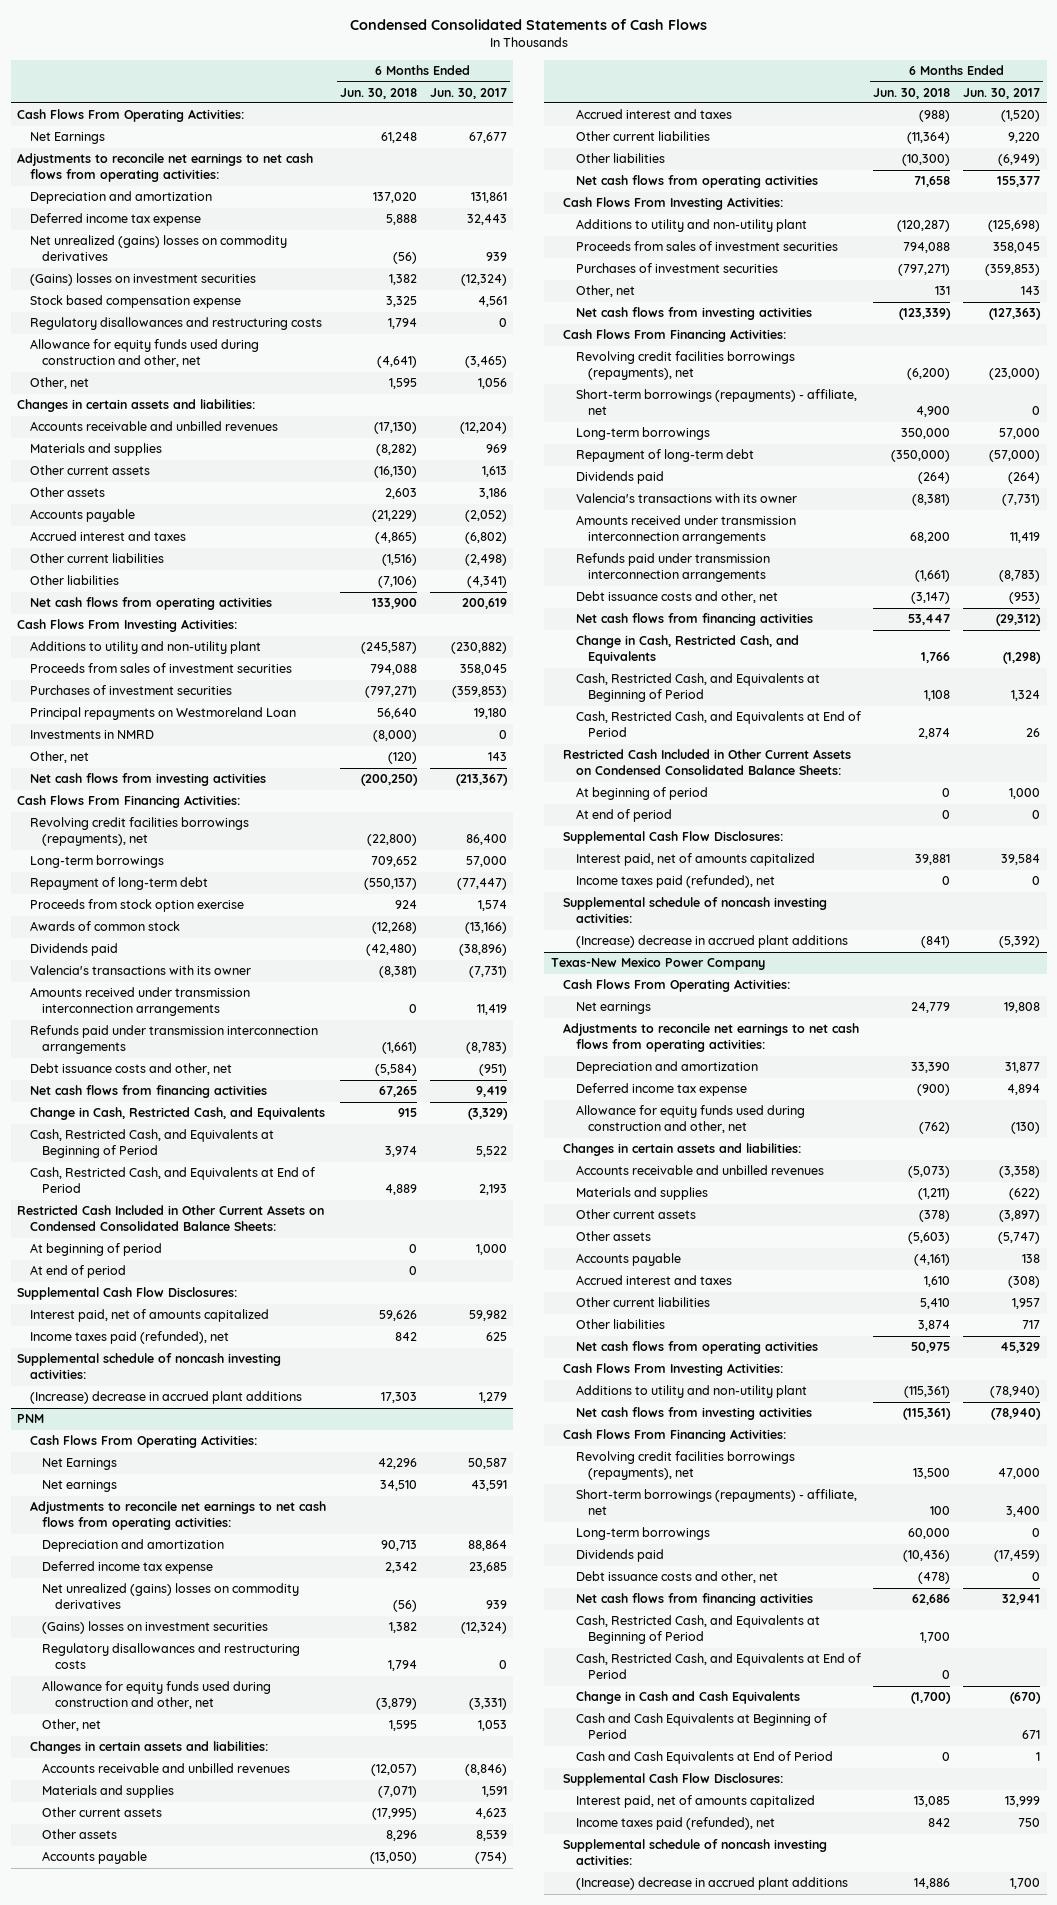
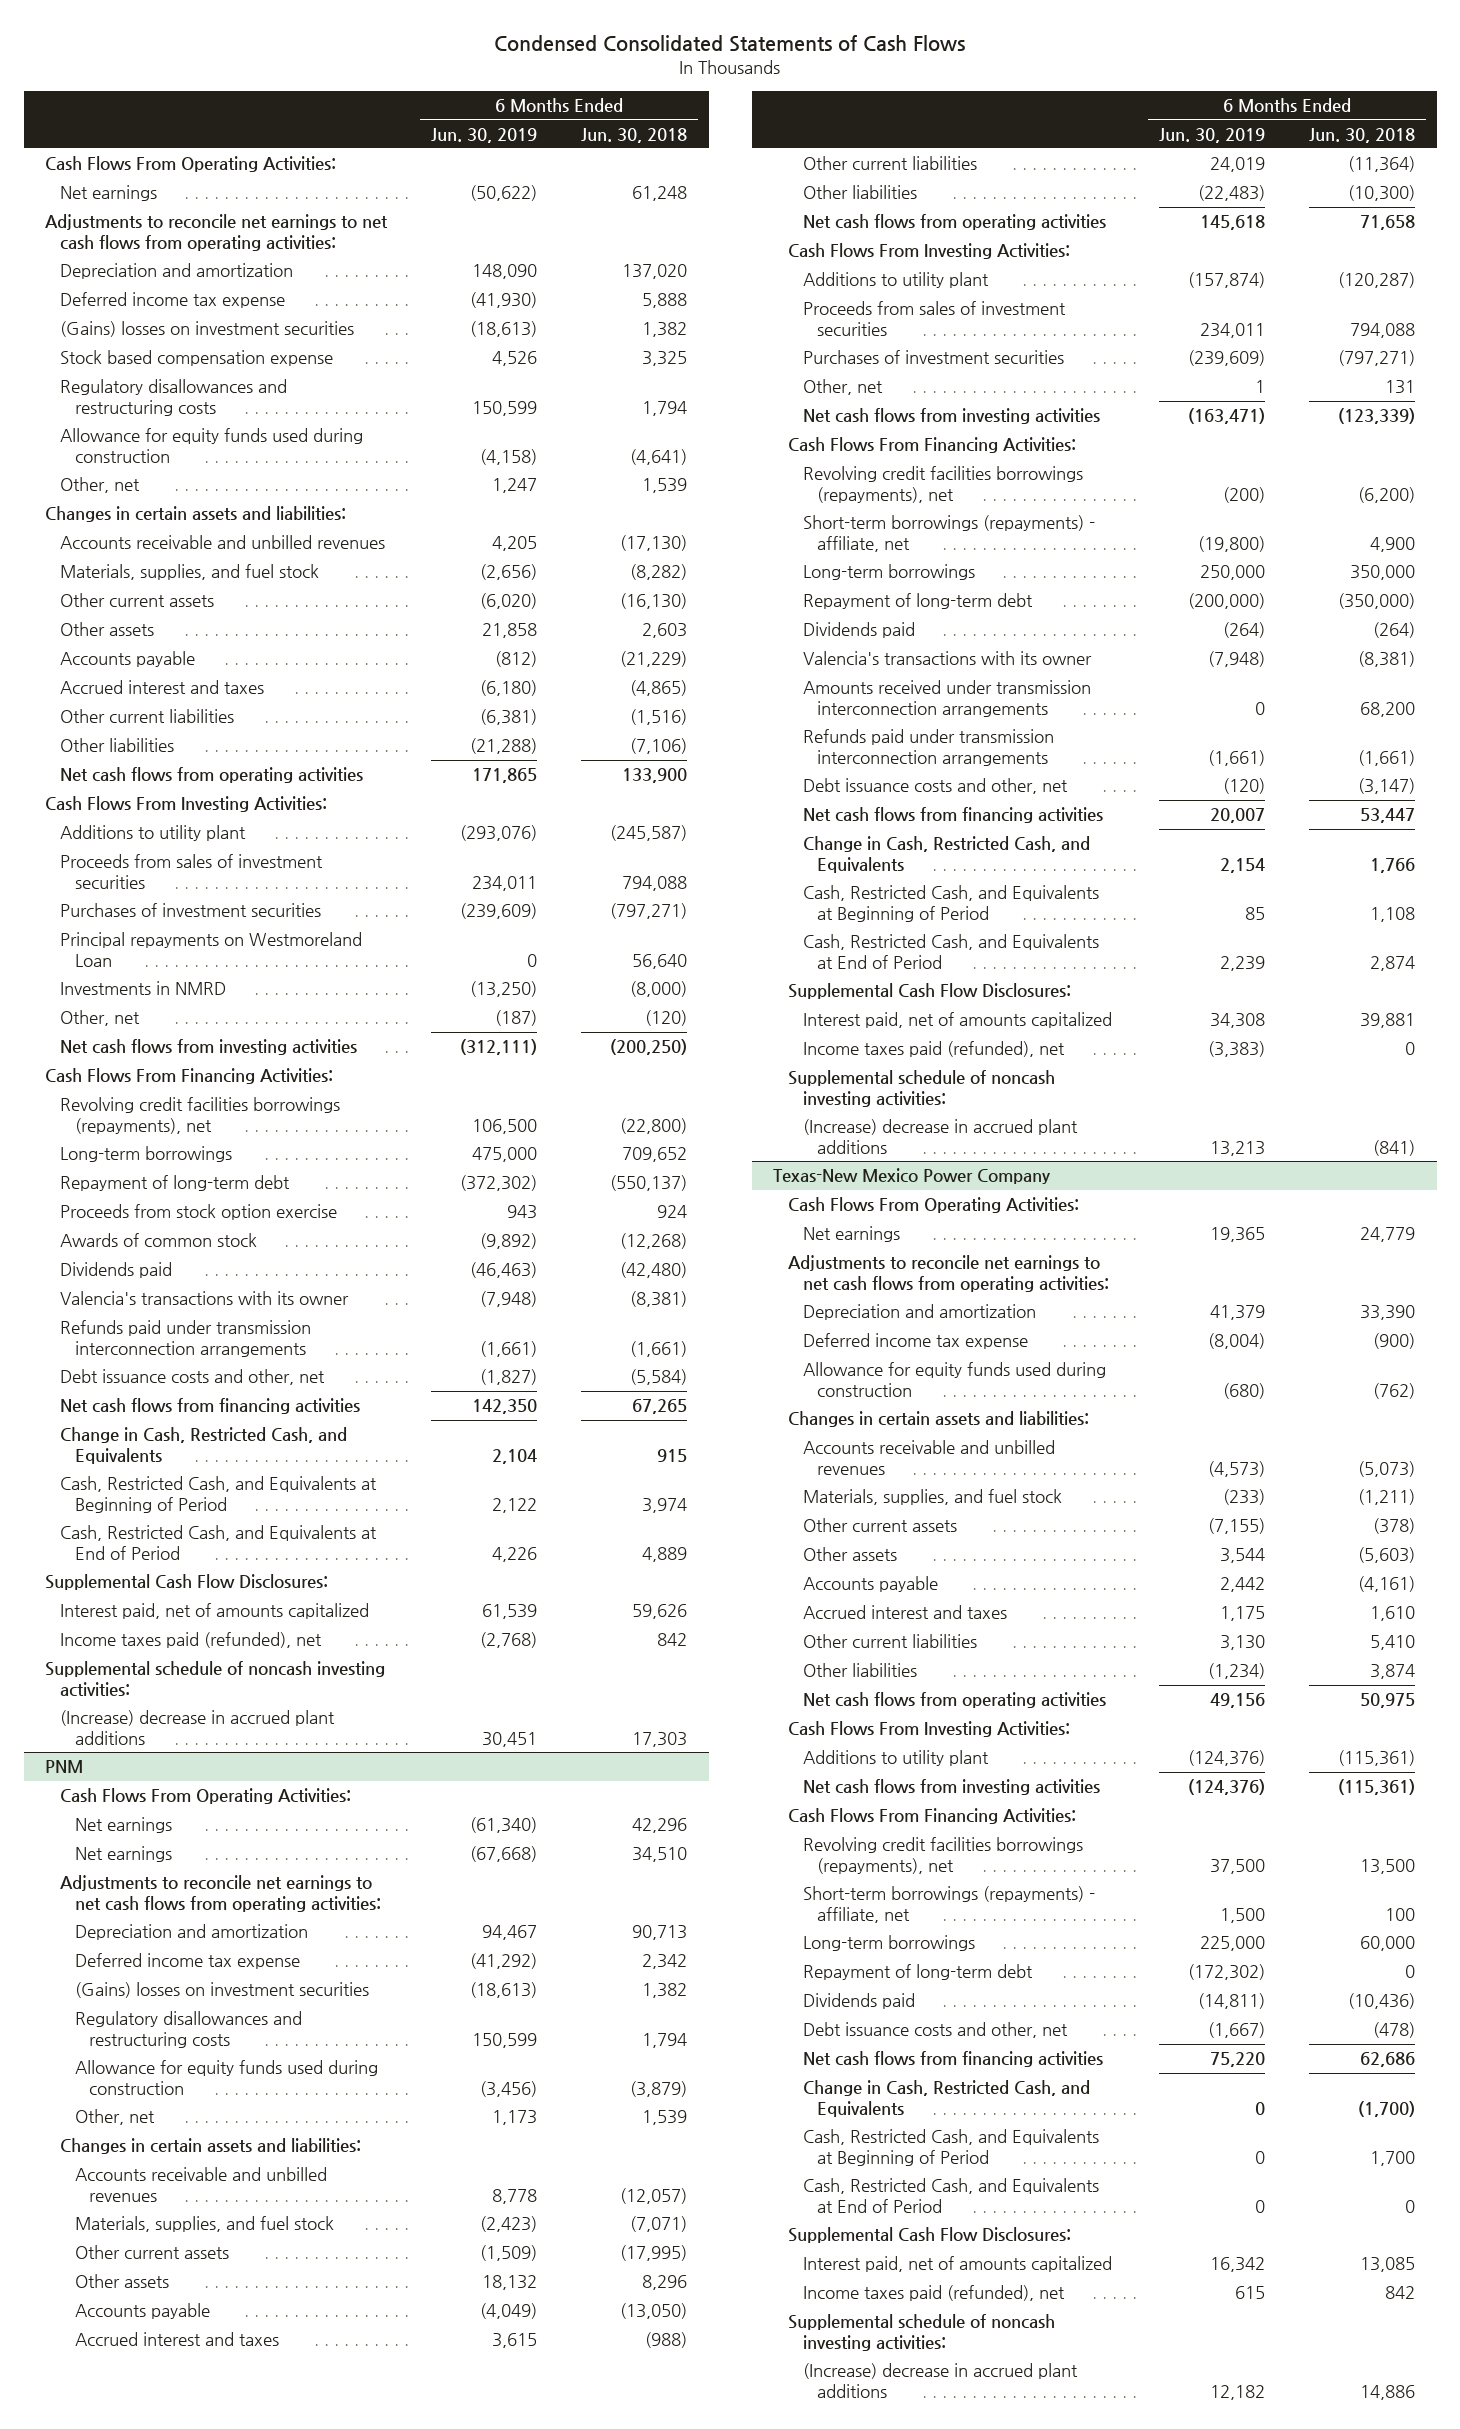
[429,87,507,99] Jun. 30, 2017 -> none
none -> [431,127,538,143] Jun. 30, 2019
[29,132,105,145] Net Earnings -> [60,185,158,202] Net earnings
[29,235,287,262] Net unrealized (gains) losses on commodity derivatives -> none
[29,339,259,368] Allowance for equity funds used during construction and other, net -> [60,428,364,464] Allowance for equity funds used during construction
[388,378,417,390] 1,595 -> [641,478,687,494] 1,539
[29,443,162,457] Materials and supplies -> [60,564,320,581] Materials, supplies, and fuel stock
[29,641,261,655] Additions to utility and non-utility plant -> [60,825,247,842] Additions to utility plant
[29,987,250,1017] Amounts received under transmission interconnection arrangements -> none
[17,1205,325,1232] Restricted Cash Included in Other Current Assets on Condensed Consolidated Balance Sheets: -> none
[29,1243,162,1257] At beginning of period -> none
[29,1265,126,1279] At end of period -> none
[42,1458,118,1471] Net Earnings -> [74,1817,172,1834] Net earnings
[42,1583,300,1610] Net unrealized (gains) losses on commodity derivatives -> none
[42,1681,272,1710] Allowance for equity funds used during construction and other, net -> [74,2060,378,2096] Allowance for equity funds used during construction
[388,1720,417,1732] 1,595 -> [641,2110,687,2126] 1,539
[42,1785,175,1799] Materials and supplies -> [74,2216,334,2233] Materials, supplies, and fuel stock
[575,219,807,233] Additions to utility and non-utility plant -> [802,272,989,289] Additions to utility plant
[563,749,852,776] Restricted Cash Included in Other Current Assets on Condensed Consolidated Balance Sheets: -> none
[575,787,708,801] At beginning of period -> none
[575,809,672,823] At end of period -> none
[575,1105,805,1134] Allowance for equity funds used during construction and other, net -> [802,1362,1106,1398] Allowance for equity funds used during construction
[575,1187,708,1201] Materials and supplies -> [802,1489,1062,1506] Materials, supplies, and fuel stock
[575,1385,807,1399] Additions to utility and non-utility plant -> [802,1750,989,1767] Additions to utility plant
none -> [802,1964,1033,1981] Repayment of long-term debt
none -> [802,2080,1090,2118] Change in Cash, Restricted Cash, and Equivalents
[575,1691,800,1705] Change in Cash and Cash Equivalents -> none
[575,1713,827,1740] Cash and Cash Equivalents at Beginning of Period -> none
[575,1751,833,1765] Cash and Cash Equivalents at End of Period -> none

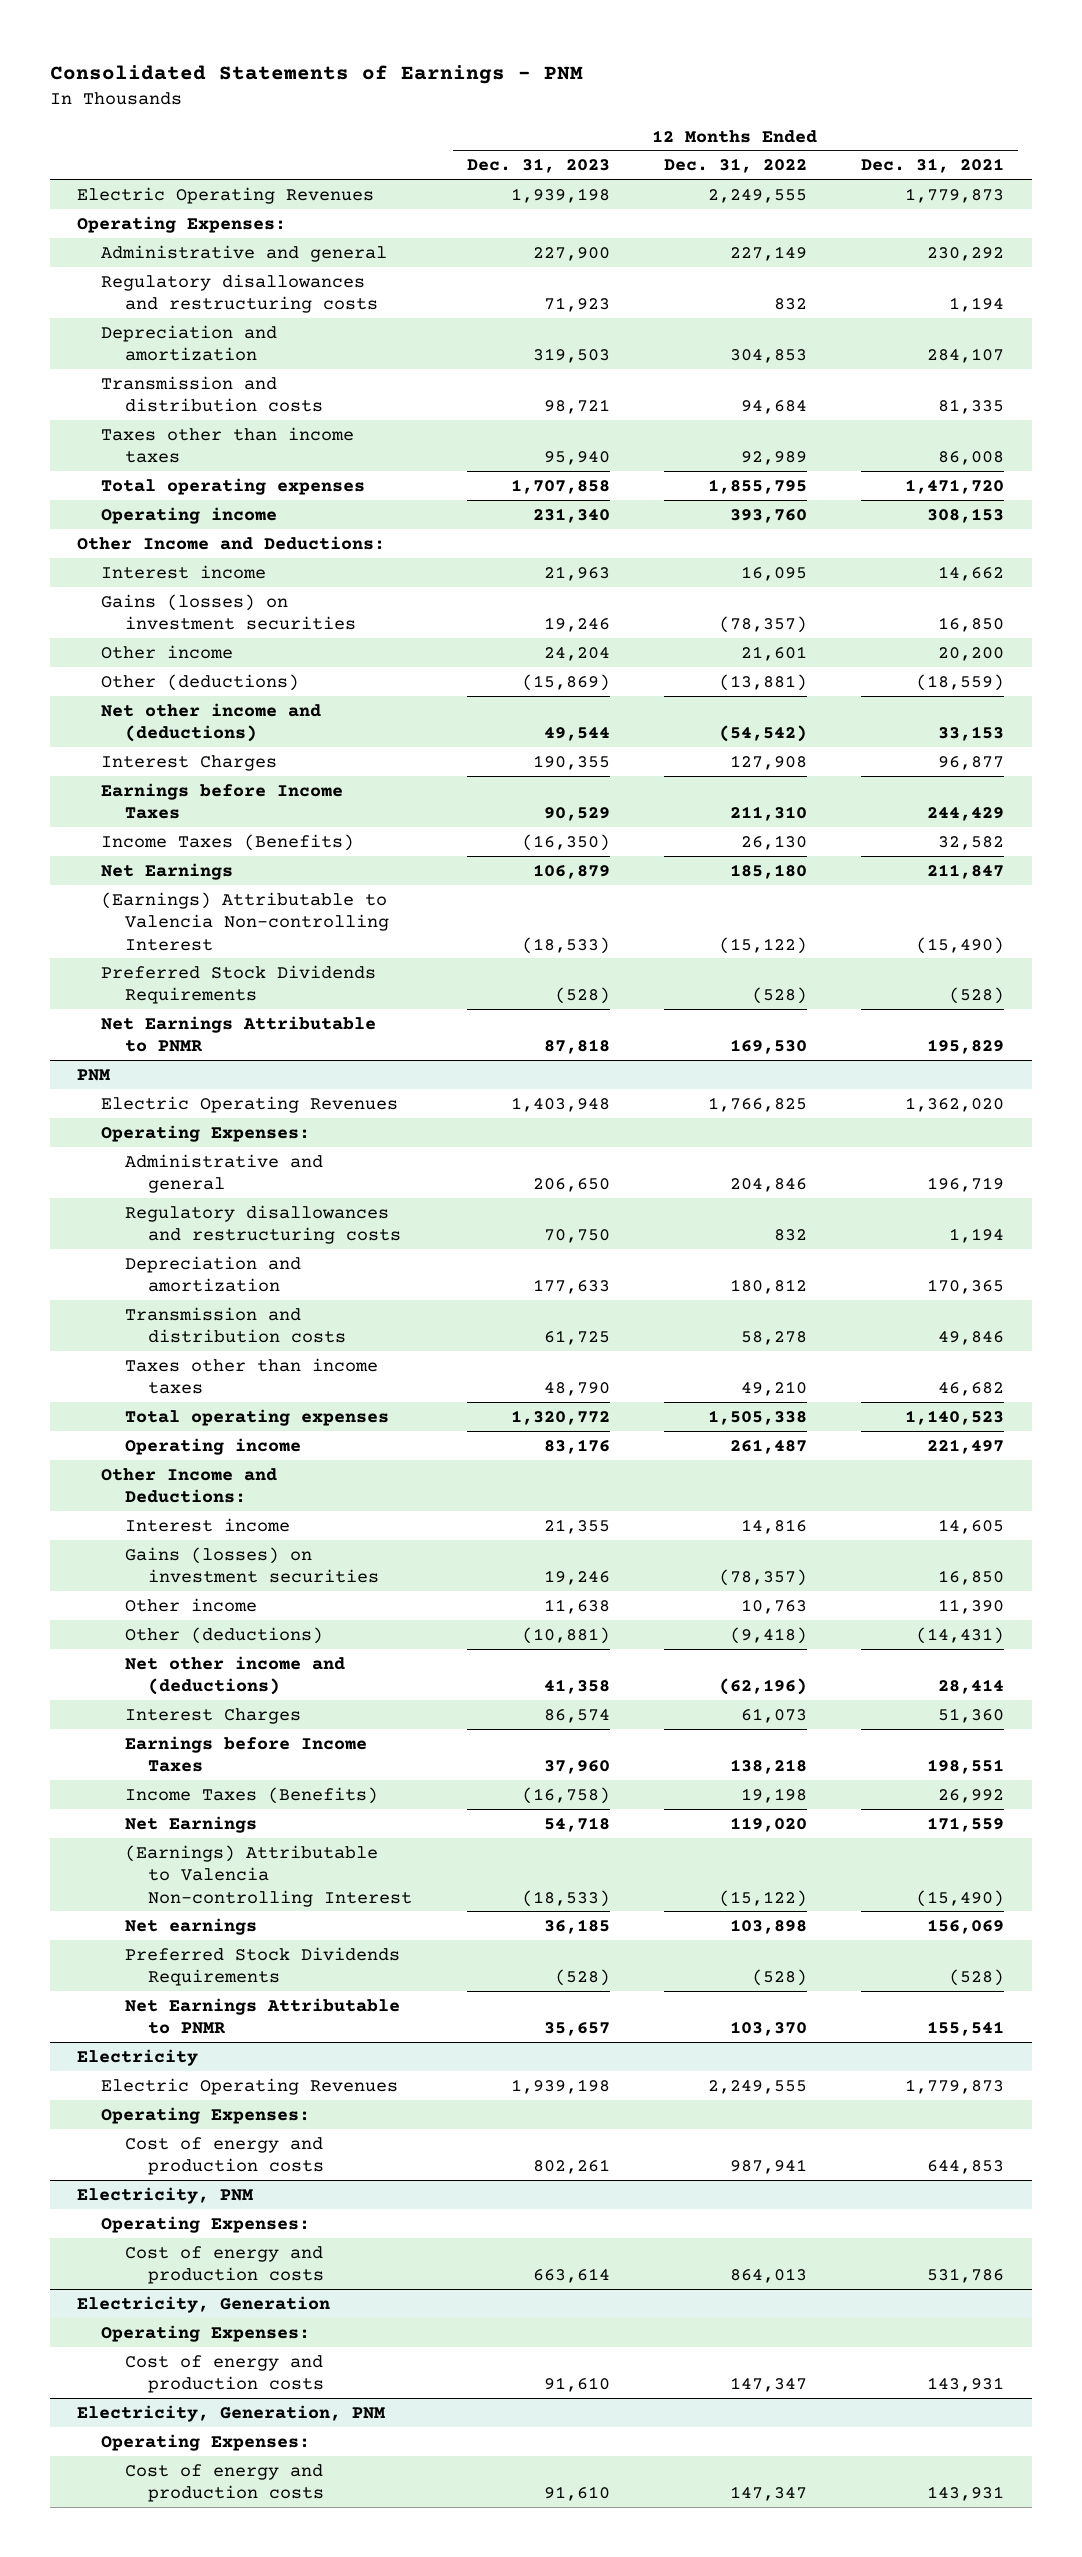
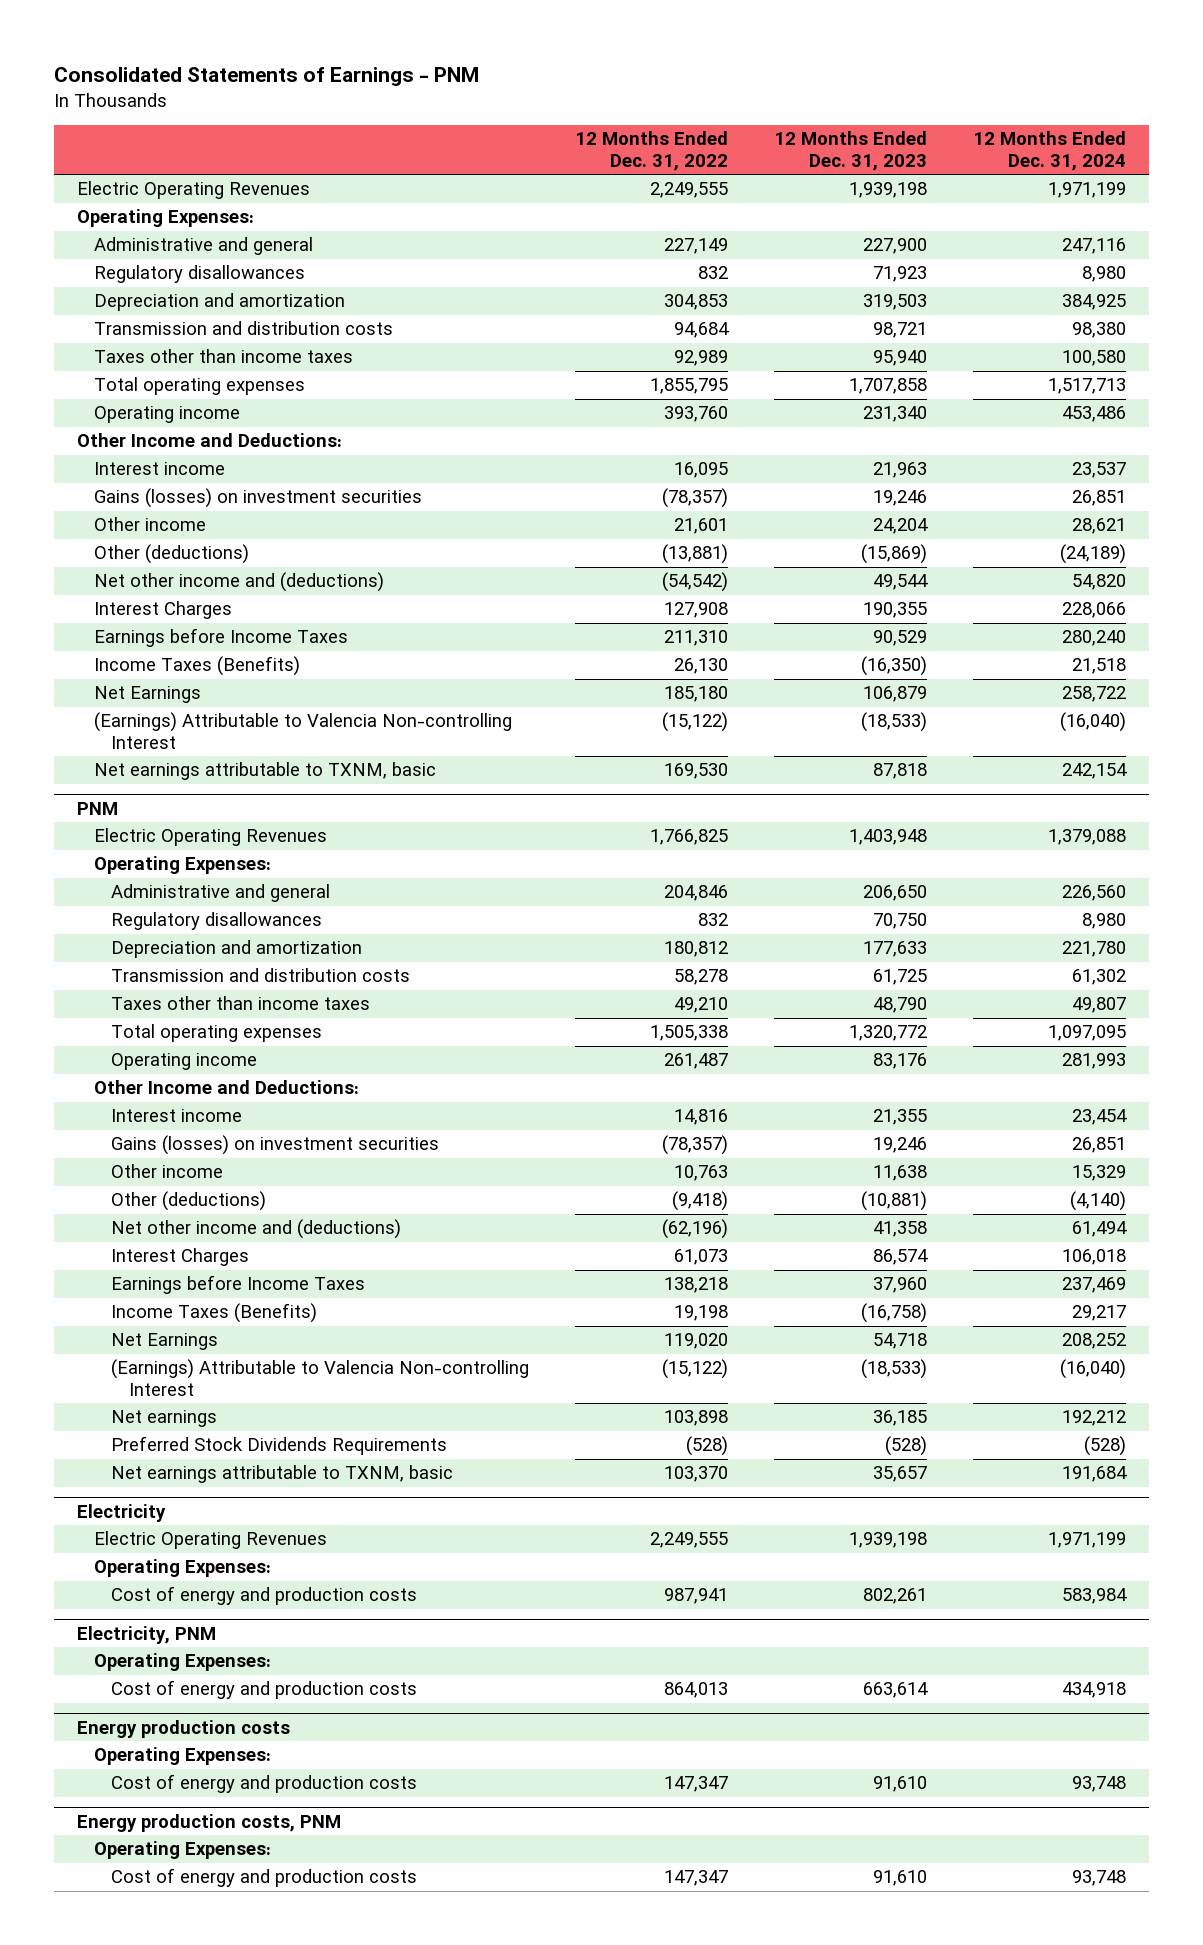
[861,158,1005,174] Dec. 31, 2021 -> none
none -> [973,131,1127,171] 12 Months Ended Dec. 31, 2024
[101,273,378,314] Regulatory disallowances and restructuring costs -> [93,265,305,284] Regulatory disallowances
[101,964,377,1005] Preferred Stock Dividends Requirements -> none
[101,1015,377,1053] Net Earnings Attributable to PNMR -> [93,762,436,781] Net earnings attributable to TXNM, basic
[124,1204,402,1245] Regulatory disallowances and restructuring costs -> [111,912,323,931] Regulatory disallowances
[124,1997,400,2035] Net Earnings Attributable to PNMR -> [111,1465,454,1484] Net earnings attributable to TXNM, basic
[77,2295,331,2313] Electricity, Generation -> [76,1720,290,1739] Energy production costs
[77,2404,386,2422] Electricity, Generation, PNM -> none
none -> [76,1814,341,1833] Energy production costs, PNM

